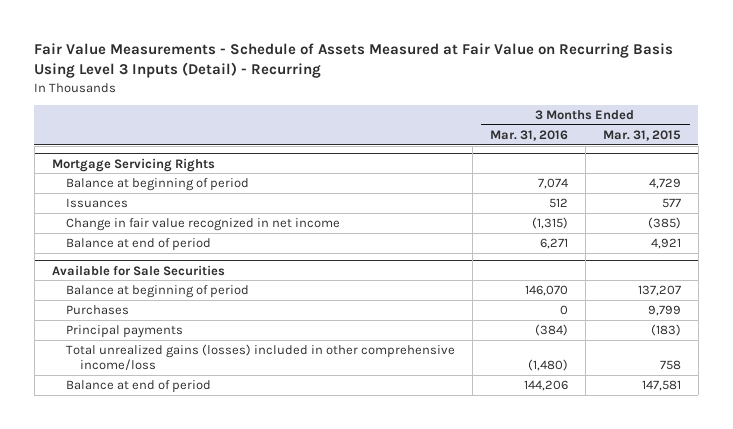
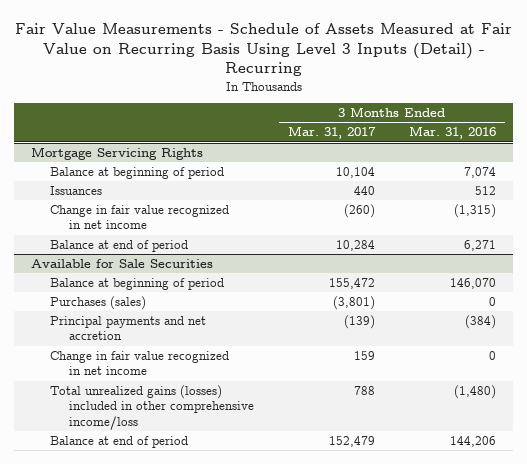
[602,129,681,141] Mar. 31, 2015 -> none
none -> [288,126,377,140] Mar. 31, 2017
[65,305,129,316] Purchases -> [50,295,147,310] Purchases (sales)
[65,325,183,339] Principal payments -> [50,315,207,341] Principal payments and net accretion
none -> [50,350,230,376] Change in fair value recognized in net income

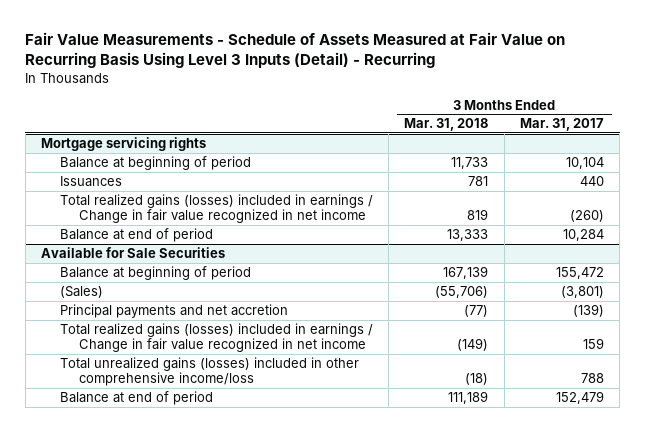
[409,126,497,140] Mar. 31, 2016 -> none
none -> [404,118,489,132] Mar. 31, 2018
[31,146,204,160] Mortgage Servicing Rights -> [40,136,206,151] Mortgage servicing rights
[50,204,230,230] Change in fair value recognized in net income -> [59,193,373,224] Total realized gains (losses) included in earnings / Change in fair value recognized in net income
[50,295,147,310] Purchases (sales) -> [59,285,103,298] (Sales)
[50,350,230,376] Change in fair value recognized in net income -> [59,322,373,353] Total realized gains (losses) included in earnings / Change in fair value recognized in net income

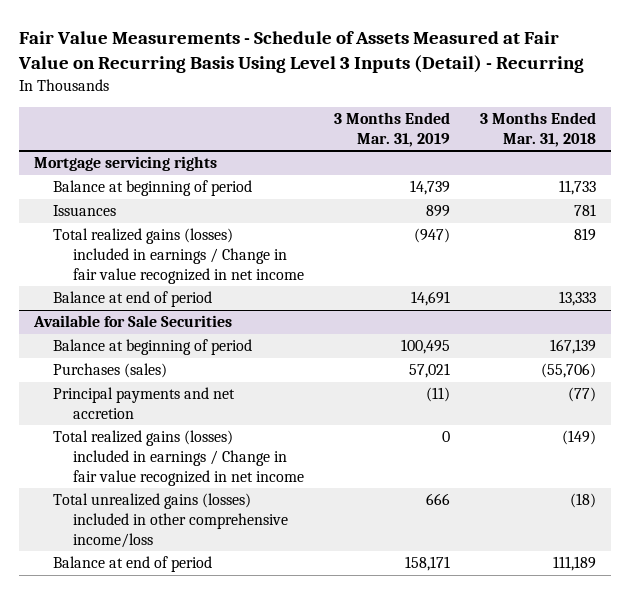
[520,118,605,132] Mar. 31, 2017 -> none
none -> [333,112,450,147] 3 Months Ended Mar. 31, 2019
[59,285,103,298] (Sales) -> [53,363,168,379] Purchases (sales)

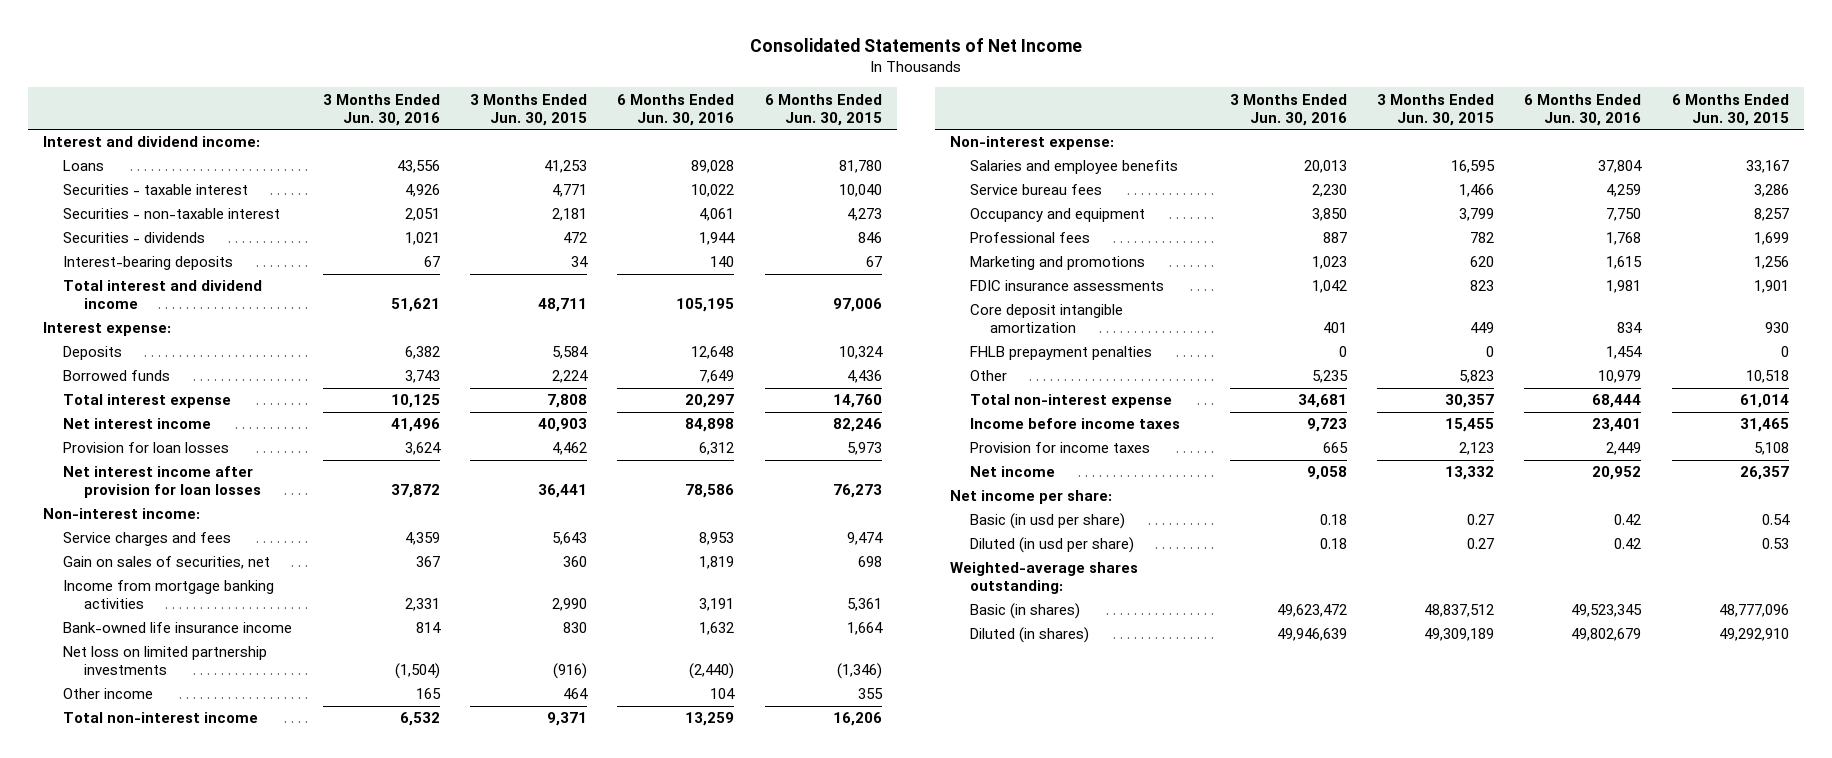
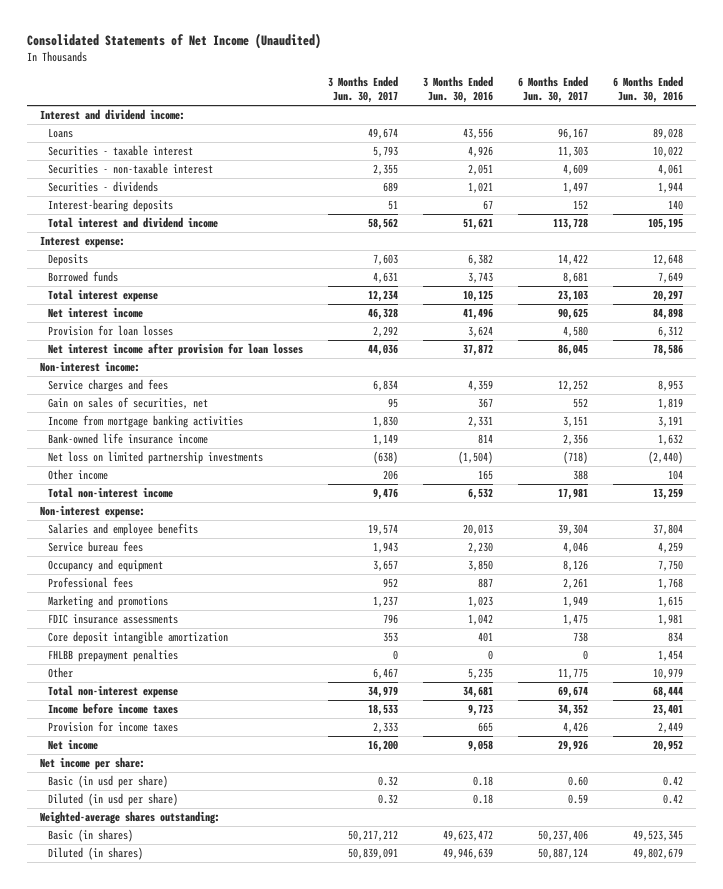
[749,37,1082,52] Consolidated Statements of Net Income -> [27,33,322,50] Consolidated Statements of Net Income (Unaudited)
[470,93,588,126] 3 Months Ended Jun. 30, 2015 -> none
[764,93,882,126] 6 Months Ended Jun. 30, 2015 -> none
none -> [328,75,399,104] 3 Months Ended Jun. 30, 2017
none -> [518,75,589,104] 6 Months Ended Jun. 30, 2017
[970,346,1153,361] FHLB prepayment penalties -> [48,649,179,663] FHLBB prepayment penalties

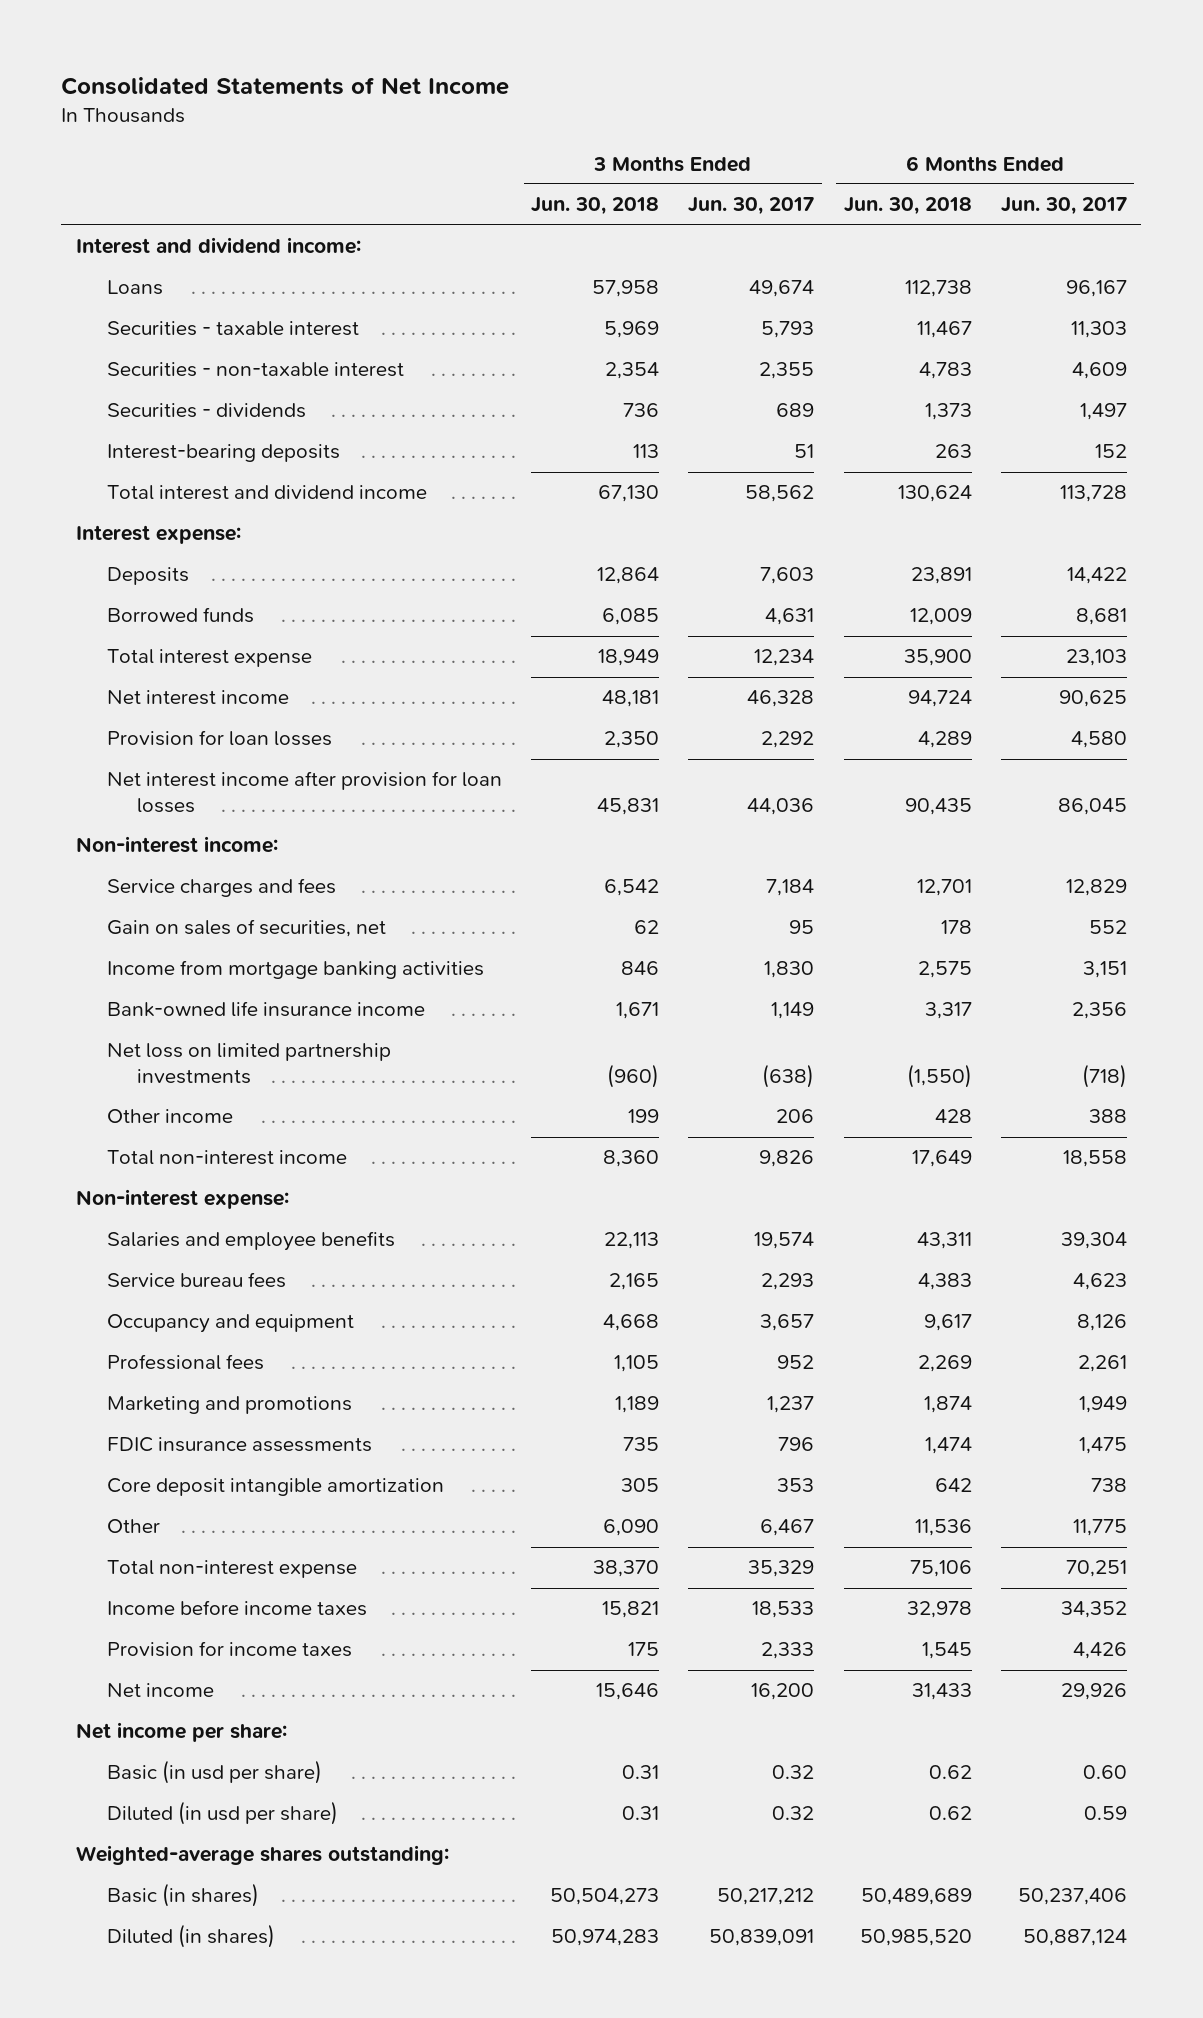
[27,33,322,50] Consolidated Statements of Net Income (Unaudited) -> [61,76,510,95] Consolidated Statements of Net Income
[423,75,494,104] 3 Months Ended Jun. 30, 2016 -> none
[613,75,684,104] 6 Months Ended Jun. 30, 2016 -> none
none -> [531,197,660,216] Jun. 30, 2018
none -> [843,197,972,216] Jun. 30, 2018
[373,380,399,392] 6,834 -> [766,879,815,897] 7,184
[558,380,589,392] 12,252 -> [1065,879,1127,897] 12,829
[373,488,399,501] 9,476 -> [759,1150,815,1168] 9,826
[558,488,589,501] 17,981 -> [1062,1150,1127,1168] 18,558
[373,542,399,554] 1,943 -> [761,1273,815,1291] 2,293
[563,542,589,554] 4,046 -> [1072,1273,1127,1291] 4,623
[48,649,179,663] FHLBB prepayment penalties -> none
[368,686,399,699] 34,979 -> [748,1560,815,1578] 35,329
[558,686,589,699] 69,674 -> [1065,1560,1127,1578] 70,251

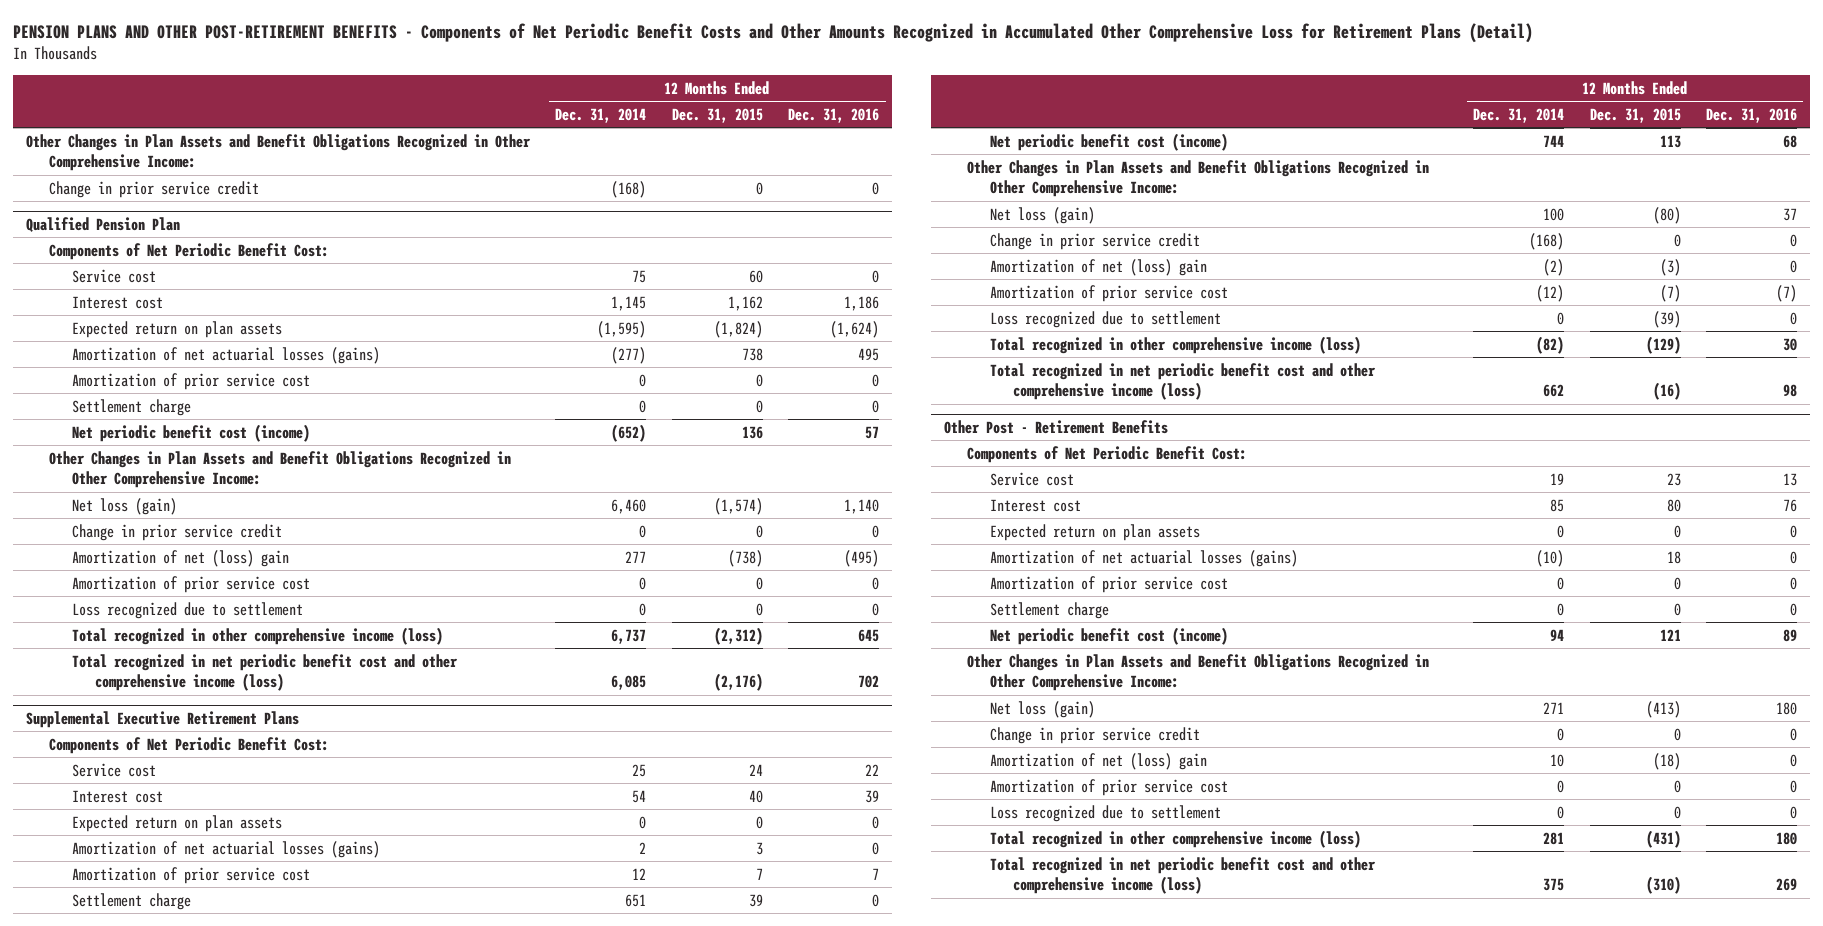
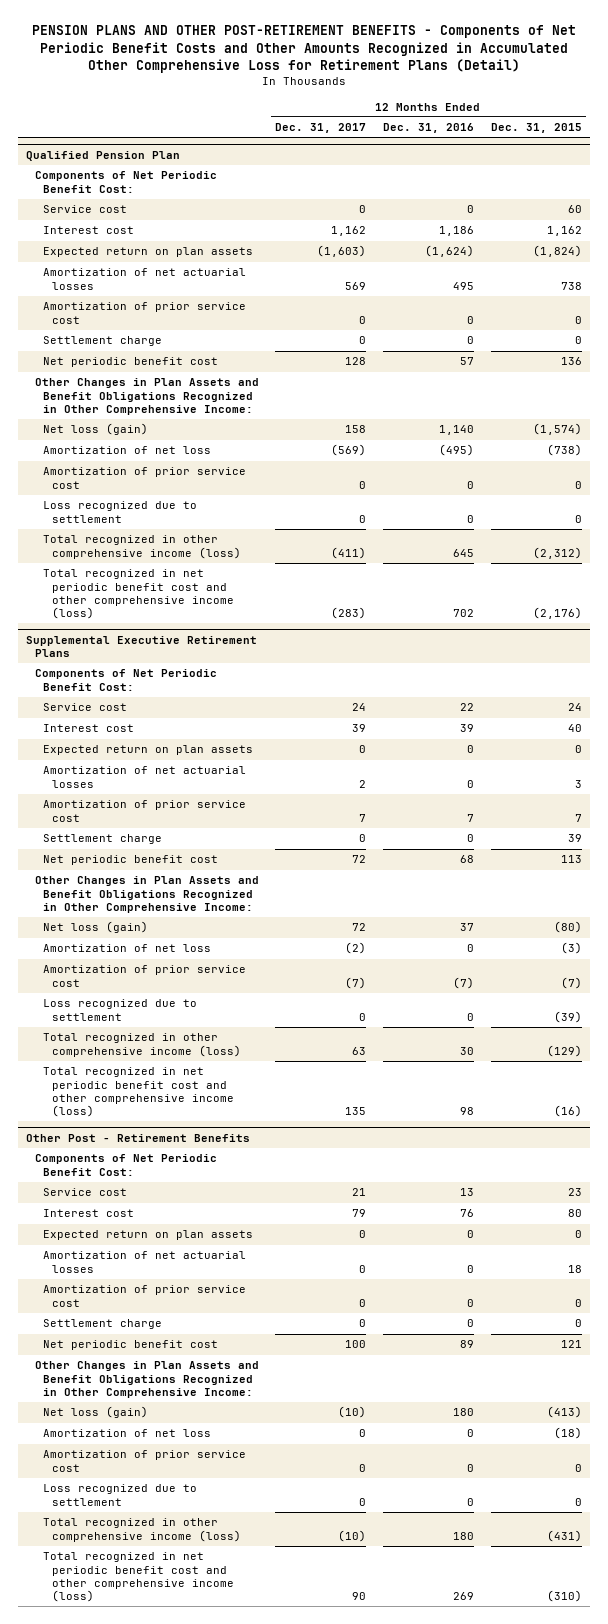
[555,107,647,123] Dec. 31, 2014 -> none
none -> [275,123,367,134] Dec. 31, 2017
[26,133,532,172] Other Changes in Plan Assets and Benefit Obligations Recognized in Other Comprehensive Income: -> none
[49,180,260,198] Change in prior service credit -> none
[71,346,380,364] Amortization of net actuarial losses (gains) -> [43,268,247,290] Amortization of net actuarial losses
[71,423,310,442] Net periodic benefit cost (income) -> [43,357,219,368] Net periodic benefit cost
[71,523,282,541] Change in prior service credit -> none
[71,549,289,567] Amortization of net (loss) gain -> [43,446,212,455] Amortization of net loss
[71,840,380,858] Amortization of net actuarial losses (gains) -> [43,766,247,788] Amortization of net actuarial losses
[989,132,1228,151] Net periodic benefit cost (income) -> [43,855,219,866] Net periodic benefit cost
[989,232,1200,250] Change in prior service credit -> none
[989,258,1207,276] Amortization of net (loss) gain -> [43,944,212,953] Amortization of net loss
[989,549,1298,567] Amortization of net actuarial losses (gains) -> [43,1251,247,1273] Amortization of net actuarial losses
[989,626,1228,645] Net periodic benefit cost (income) -> [43,1340,219,1351] Net periodic benefit cost
[989,726,1200,744] Change in prior service credit -> none
[989,752,1207,770] Amortization of net (loss) gain -> [43,1429,212,1438] Amortization of net loss

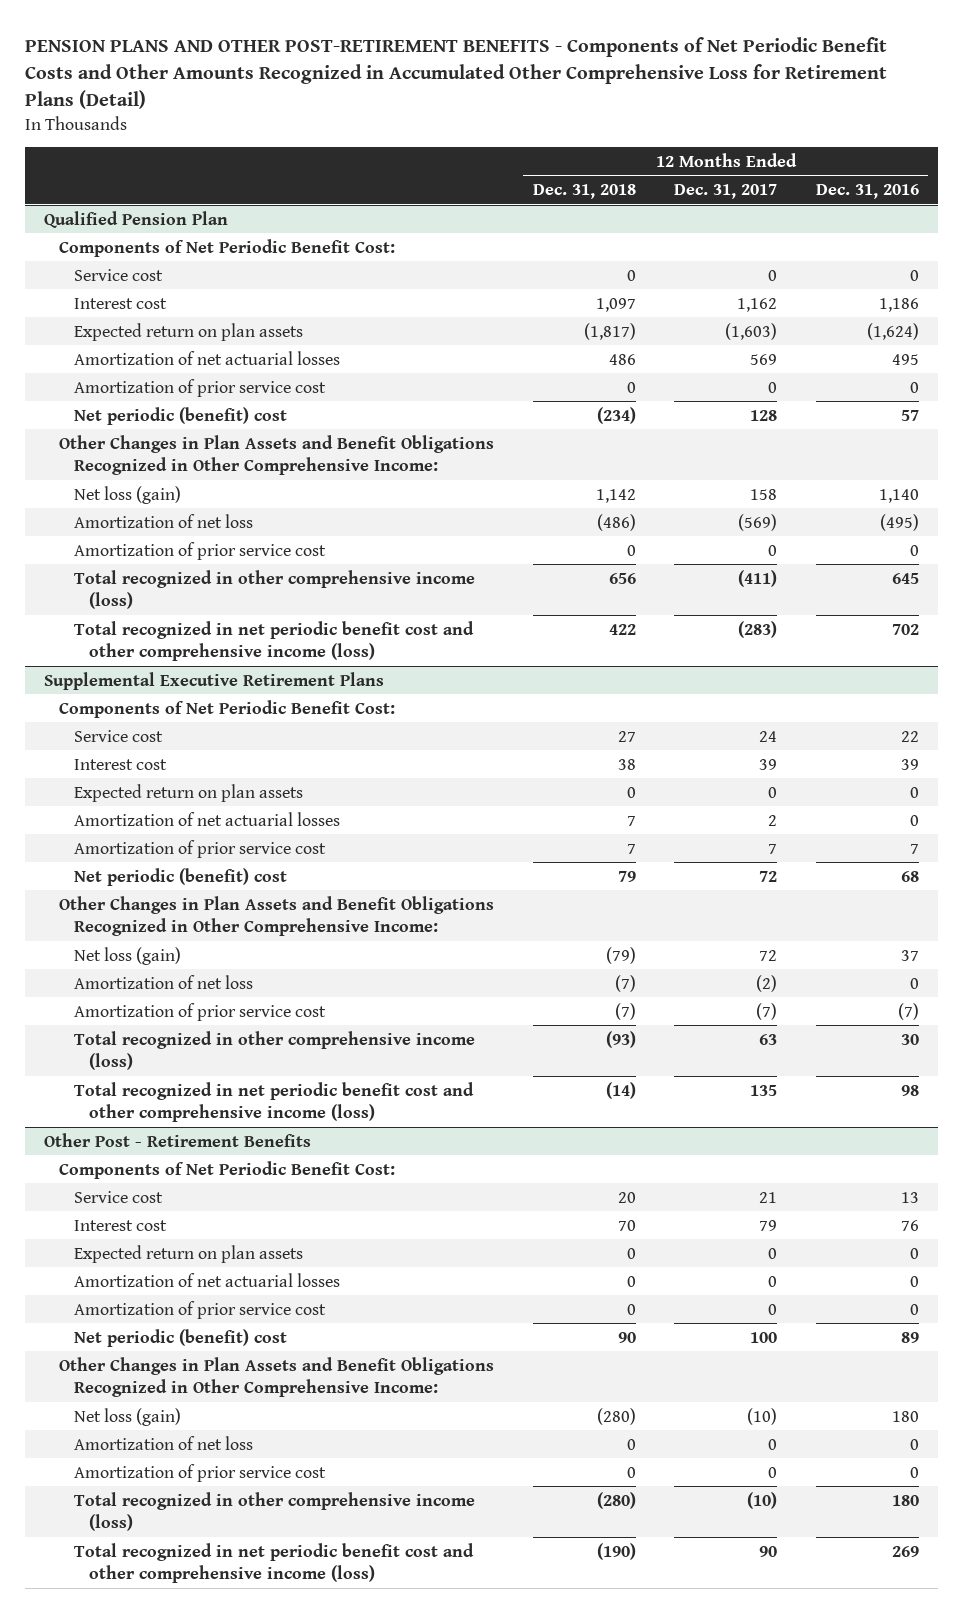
[490,123,582,134] Dec. 31, 2015 -> none
none -> [532,184,636,200] Dec. 31, 2018
[43,336,163,347] Settlement charge -> none
[43,357,219,368] Net periodic benefit cost -> [74,406,288,425] Net periodic (benefit) cost
[43,501,198,523] Loss recognized due to settlement -> none
[43,834,163,845] Settlement charge -> none
[43,855,219,866] Net periodic benefit cost -> [74,867,288,886] Net periodic (benefit) cost
[43,999,198,1021] Loss recognized due to settlement -> none
[43,1319,163,1330] Settlement charge -> none
[43,1340,219,1351] Net periodic benefit cost -> [74,1328,288,1347] Net periodic (benefit) cost
[43,1484,198,1506] Loss recognized due to settlement -> none

